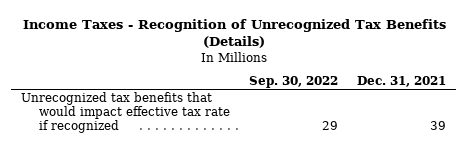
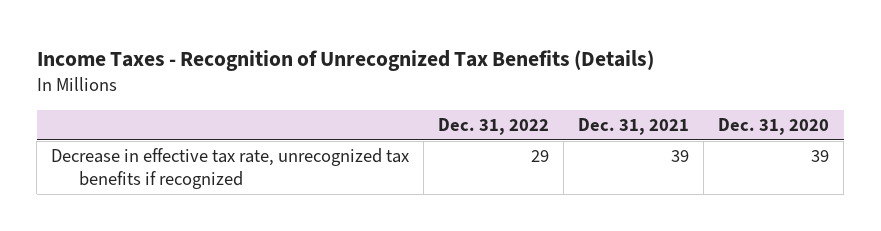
[249,76,339,89] Sep. 30, 2022 -> none
none -> [438,118,550,136] Dec. 31, 2022
none -> [718,118,830,136] Dec. 31, 2020
[20,92,230,134] Unrecognized tax benefits that would impact effective tax rate if recognized -> [51,147,410,190] Decrease in effective tax rate, unrecognized tax benefits if recognized

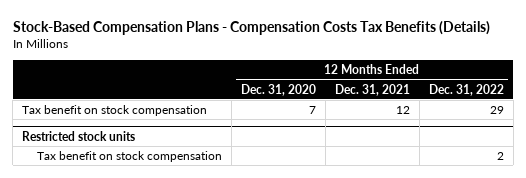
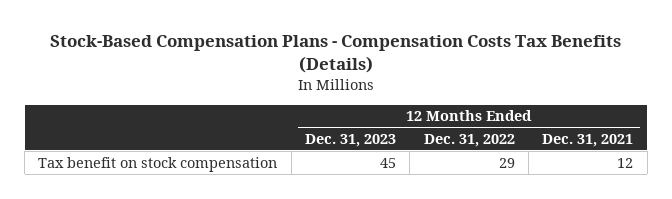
[240,83,316,96] Dec. 31, 2020 -> none
none -> [305,133,397,147] Dec. 31, 2023
[22,130,136,141] Restricted stock units -> none
[36,151,222,163] Tax benefit on stock compensation -> none

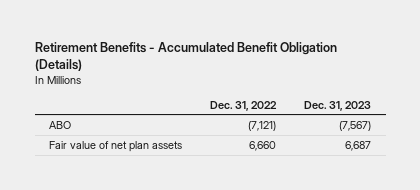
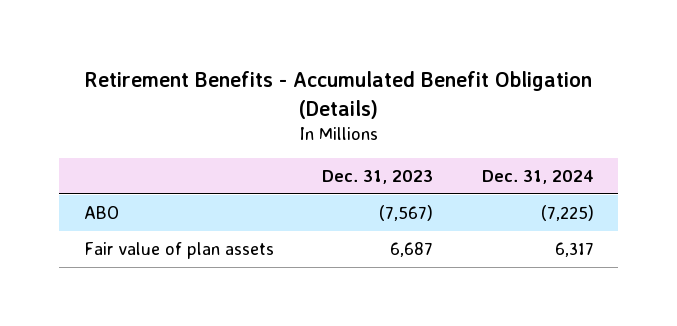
[210,100,278,111] Dec. 31, 2022 -> none
none -> [481,170,594,185] Dec. 31, 2024
[48,140,182,152] Fair value of net plan assets -> [83,242,274,260] Fair value of plan assets

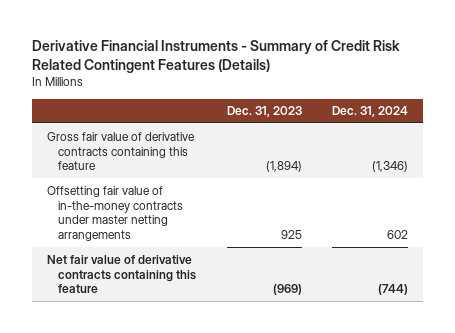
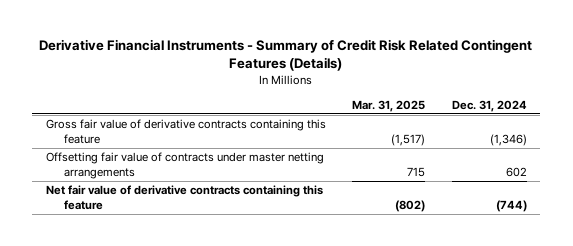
[226,106,302,118] Dec. 31, 2023 -> none
none -> [352,99,426,112] Mar. 31, 2025
[47,185,184,242] Offsetting fair value of in-the-money contracts under master netting arrangements -> [45,152,324,179] Offsetting fair value of contracts under master netting arrangements

